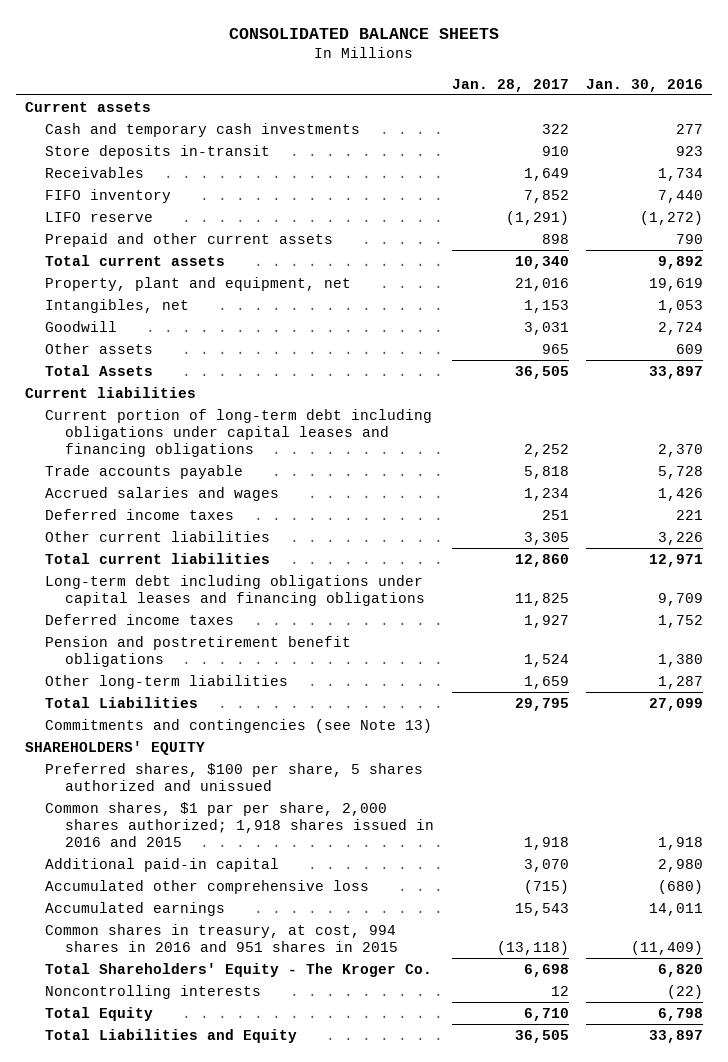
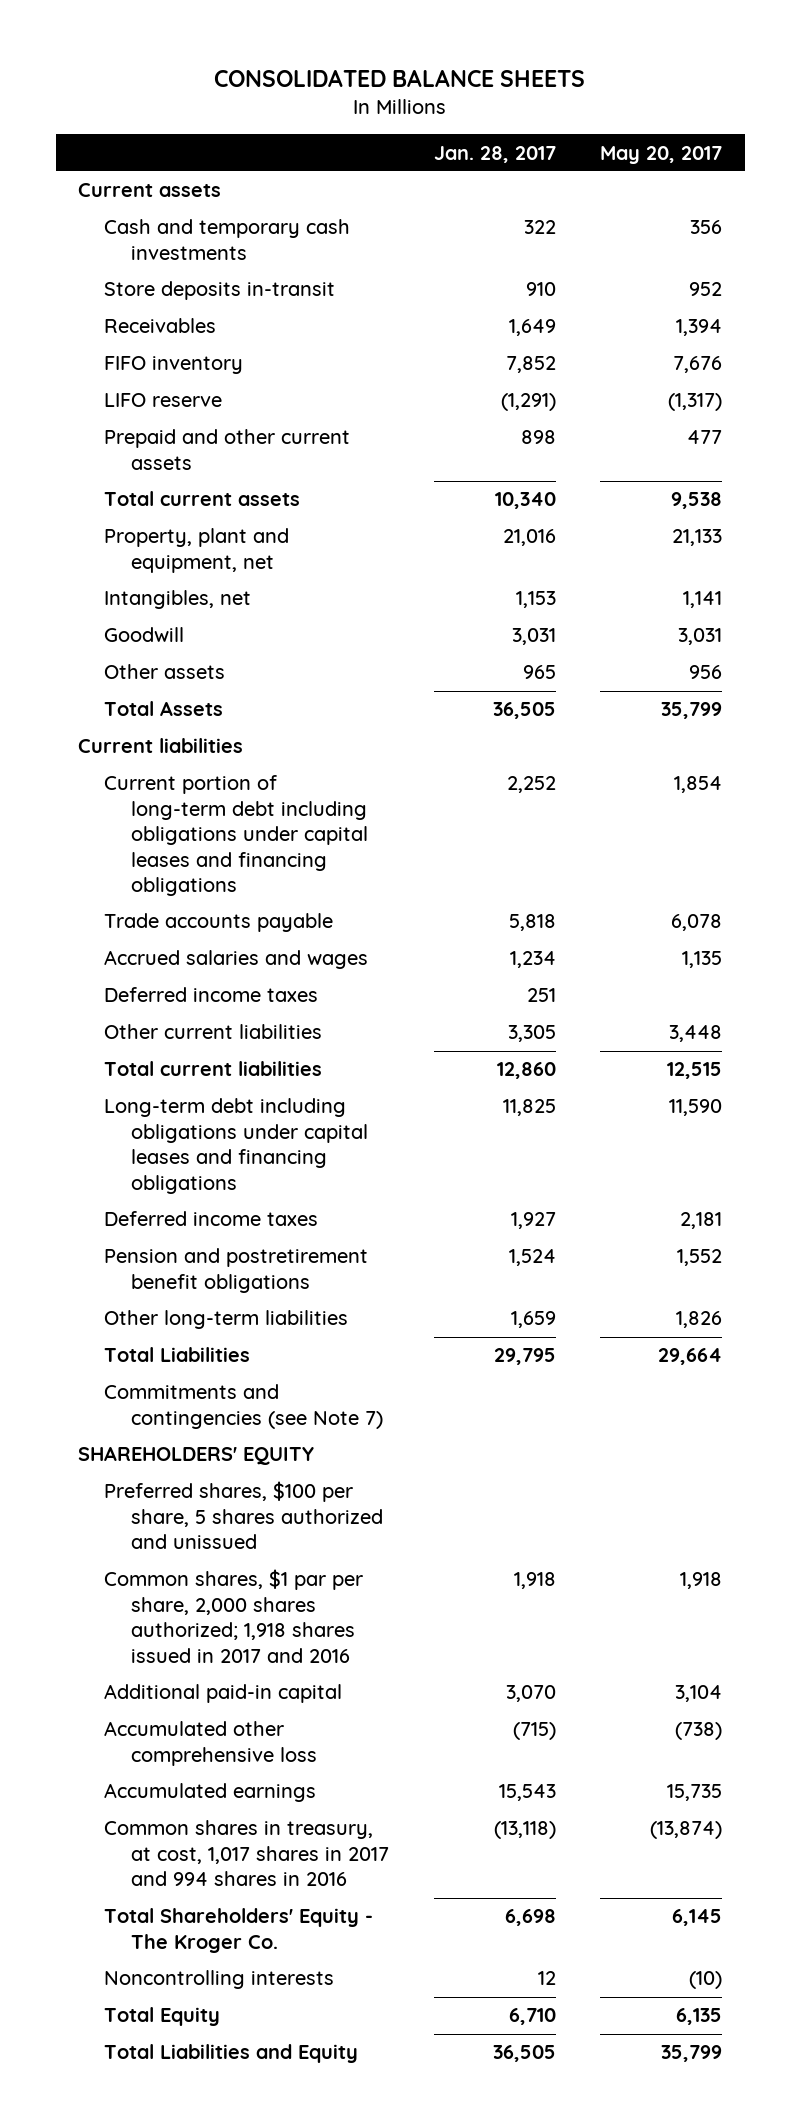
[586,78,704,92] Jan. 30, 2016 -> none
none -> [600,145,723,164] May 20, 2017
[44,718,432,733] Commitments and contingencies (see Note 13) -> [104,1384,383,1429] Commitments and contingencies (see Note 7)
[44,801,435,847] Common shares, $1 par per share, 2,000 shares authorized; 1,918 shares issued in 2016 and 2015 -> [104,1569,364,1663] Common shares, $1 par per share, 2,000 shares authorized; 1,918 shares issued in 2017 and 2016
[44,923,399,952] Common shares in treasury, at cost, 994 shares in 2016 and 951 shares in 2015 -> [104,1820,389,1887] Common shares in treasury, at cost, 1,017 shares in 2017 and 994 shares in 2016

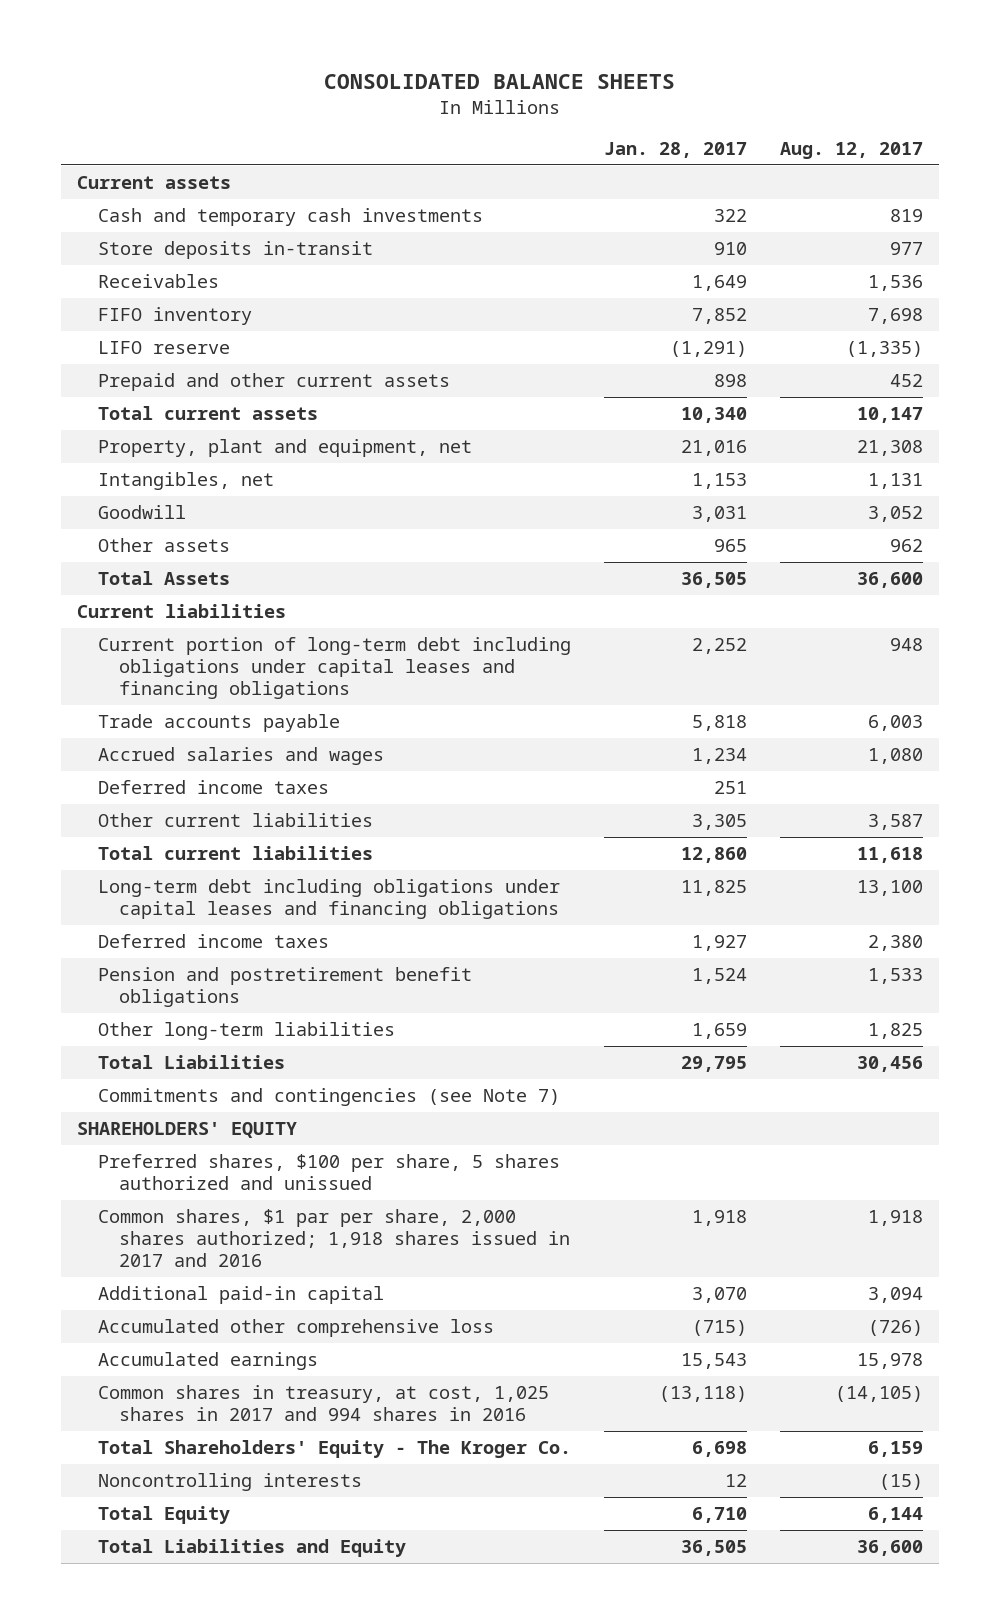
[600,145,723,164] May 20, 2017 -> none
none -> [779,142,923,160] Aug. 12, 2017
[104,1820,389,1887] Common shares in treasury, at cost, 1,017 shares in 2017 and 994 shares in 2016 -> [97,1385,549,1421] Common shares in treasury, at cost, 1,025 shares in 2017 and 994 shares in 2016

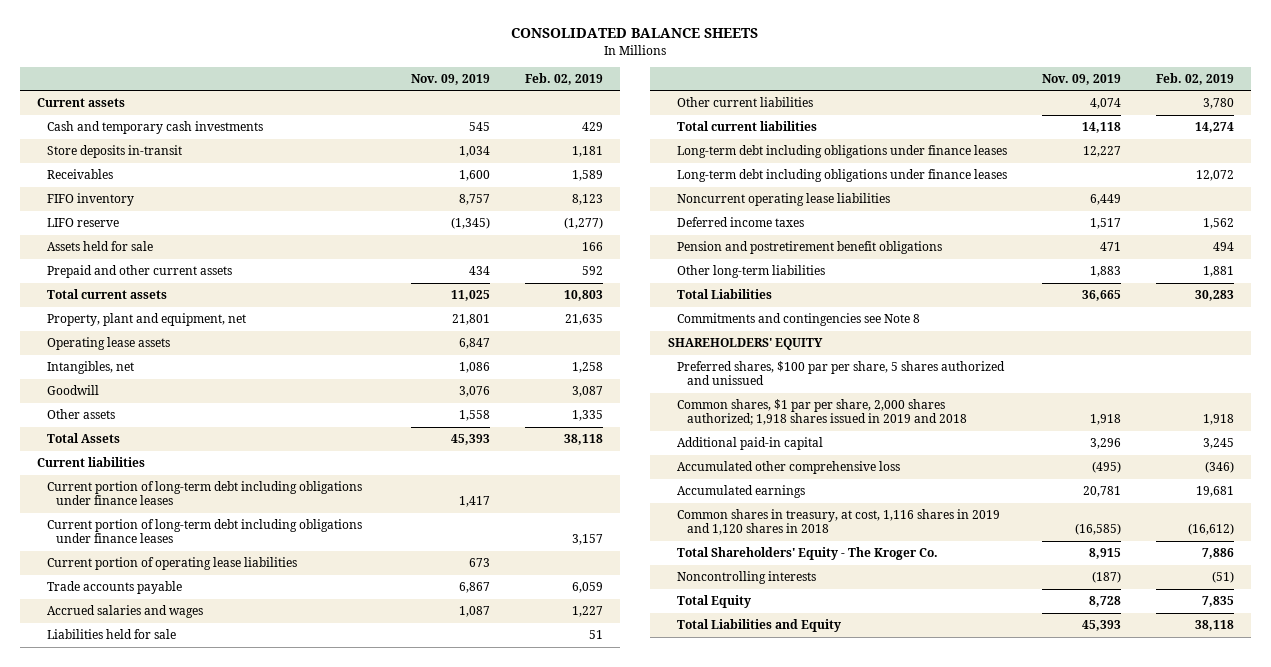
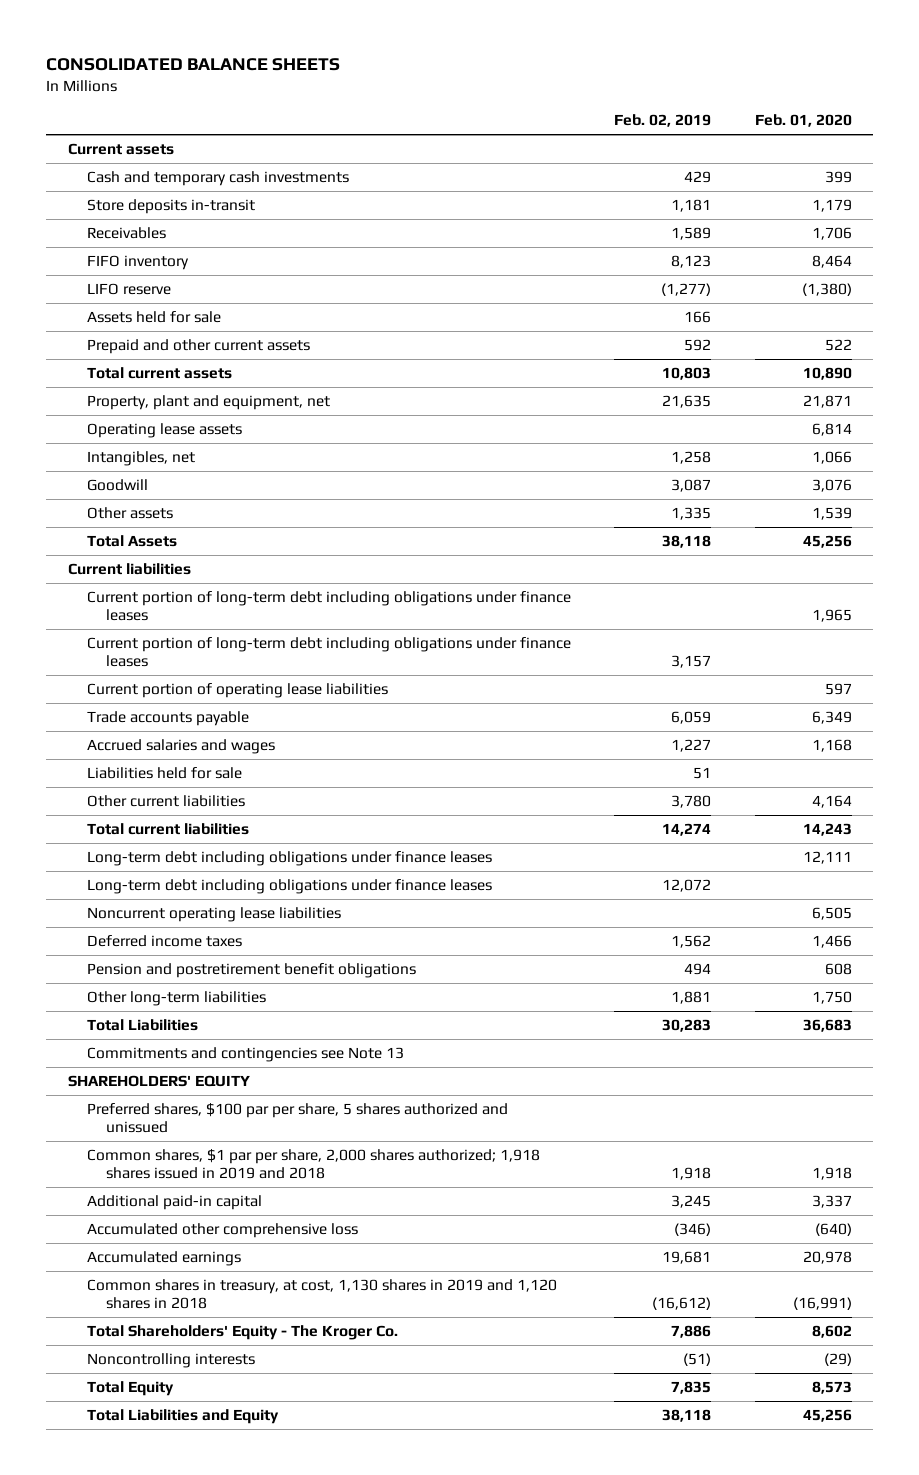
[411,73,491,85] Nov. 09, 2019 -> none
none -> [754,114,852,128] Feb. 01, 2020
[677,313,921,327] Commitments and contingencies see Note 8 -> [86,1046,404,1062] Commitments and contingencies see Note 13
[677,509,1001,536] Common shares in treasury, at cost, 1,116 shares in 2019 and 1,120 shares in 2018 -> [86,1278,557,1309] Common shares in treasury, at cost, 1,130 shares in 2019 and 1,120 shares in 2018

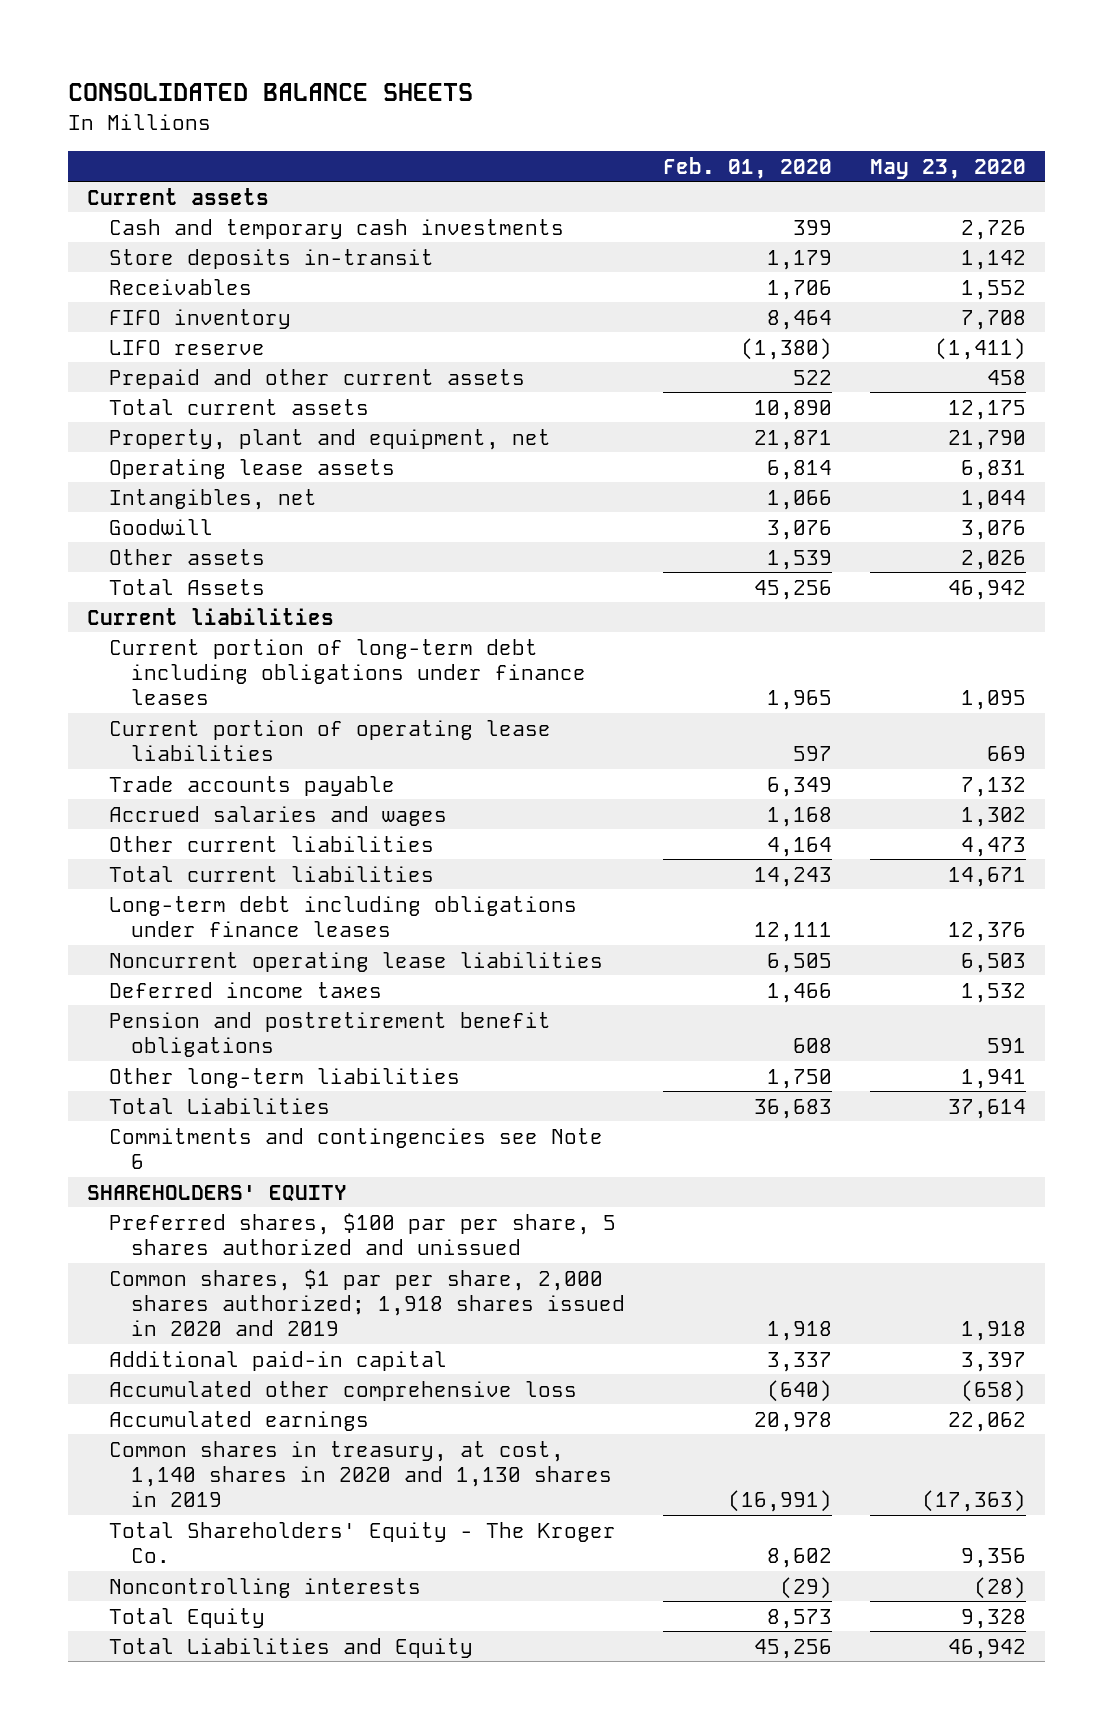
[614,114,712,128] Feb. 02, 2019 -> none
none -> [870,158,1027,179] May 23, 2020
[86,310,221,323] Assets held for sale -> none
[86,636,571,667] Current portion of long-term debt including obligations under finance leases -> none
[86,766,242,779] Liabilities held for sale -> none
[86,878,492,894] Long-term debt including obligations under finance leases -> none
[86,1046,404,1062] Commitments and contingencies see Note 13 -> [109,1127,604,1169] Commitments and contingencies see Note 6
[86,1148,540,1179] Common shares, $1 par per share, 2,000 shares authorized; 1,918 shares issued in 2019 and 2018 -> [109,1268,626,1337] Common shares, $1 par per share, 2,000 shares authorized; 1,918 shares issued in 2020 and 2019
[86,1278,557,1309] Common shares in treasury, at cost, 1,130 shares in 2019 and 1,120 shares in 2018 -> [109,1440,613,1508] Common shares in treasury, at cost, 1,140 shares in 2020 and 1,130 shares in 2019

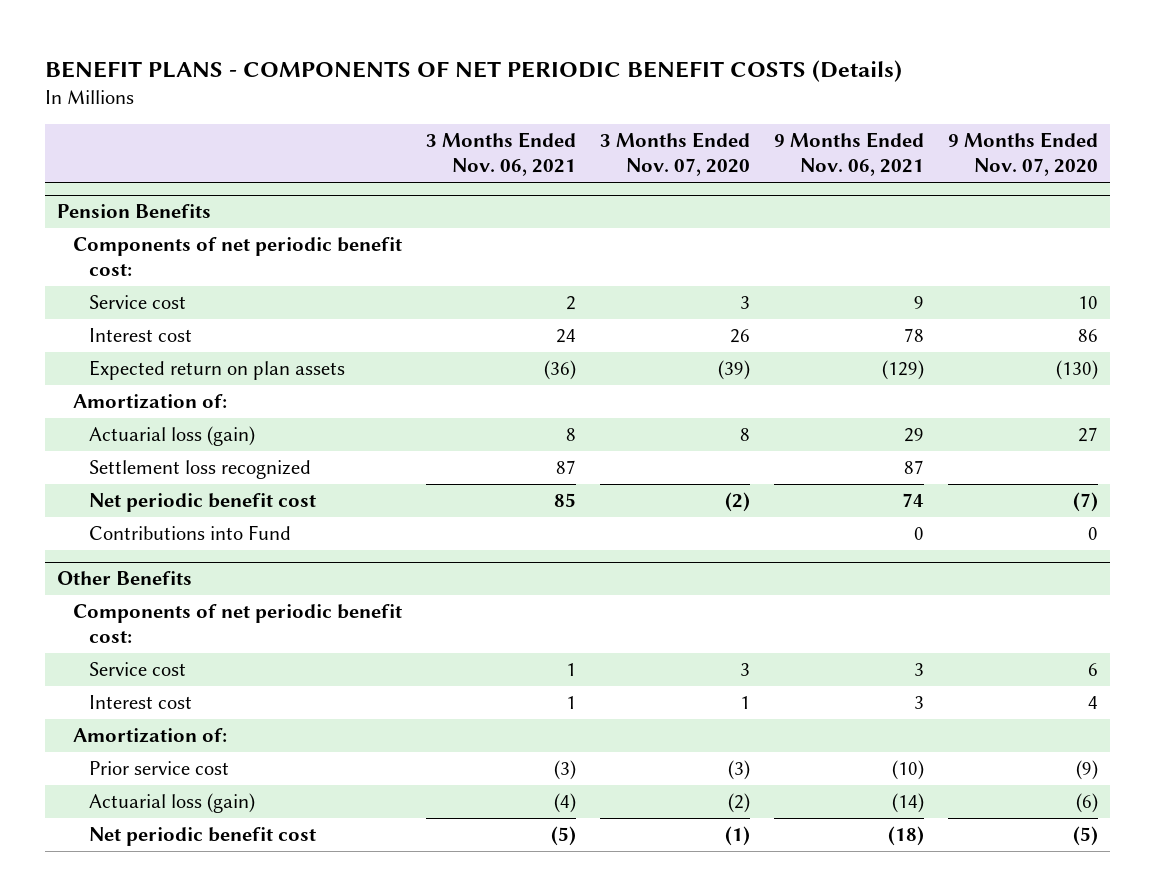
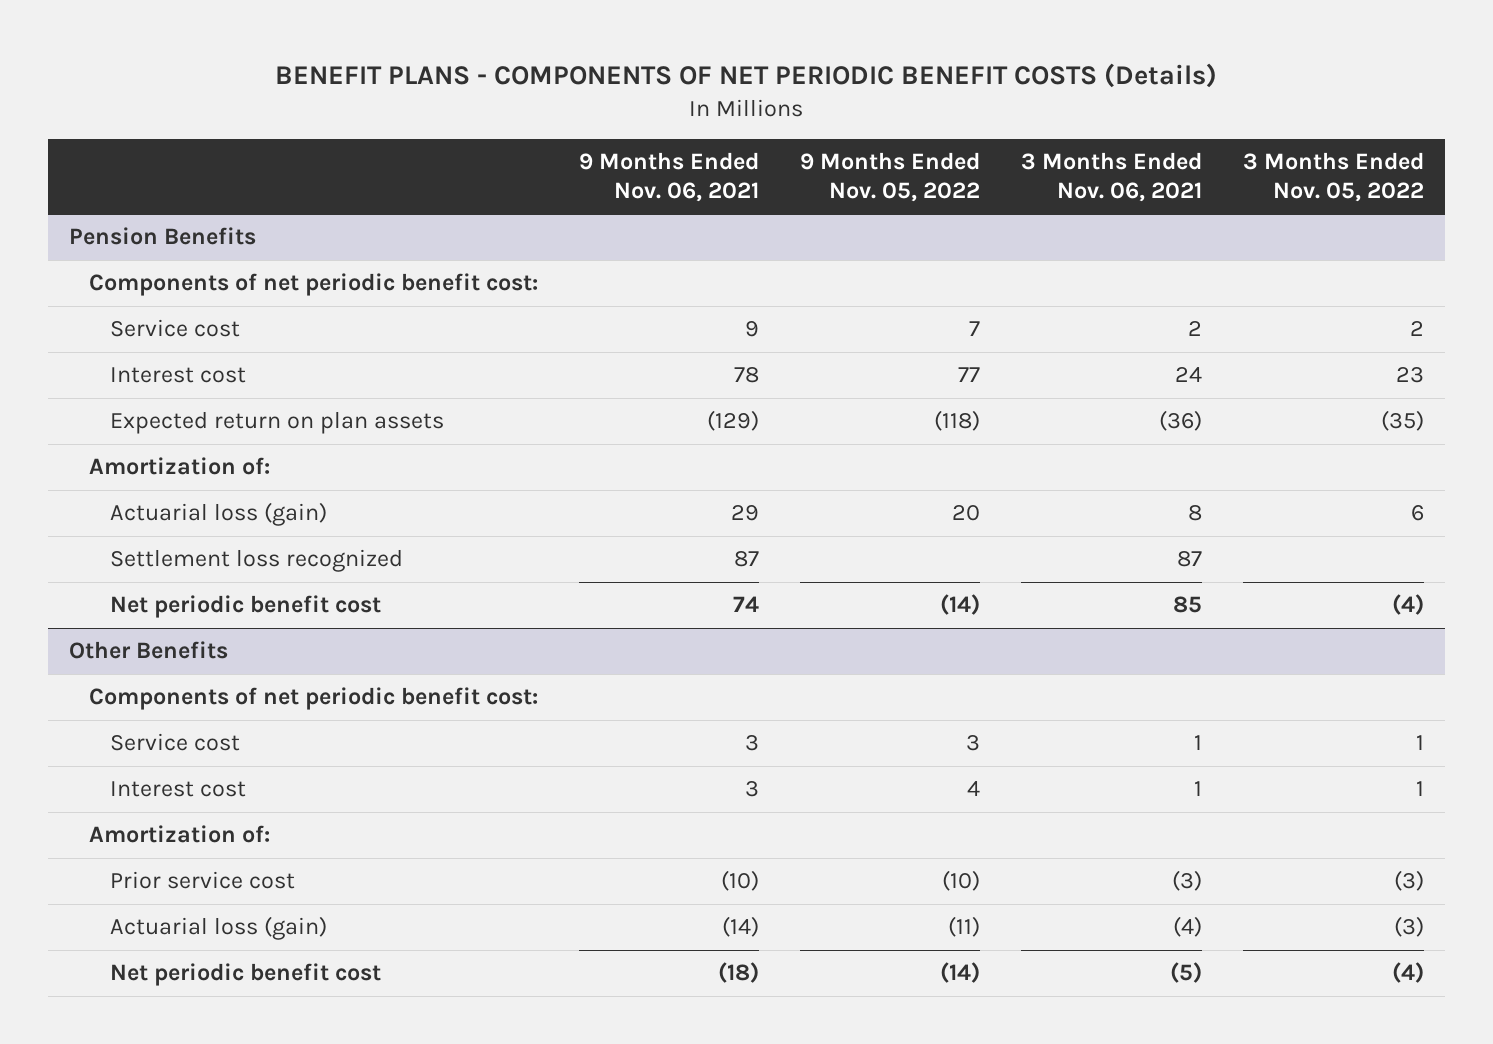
[599,132,750,177] 3 Months Ended Nov. 07, 2020 -> none
[947,132,1098,177] 9 Months Ended Nov. 07, 2020 -> none
none -> [800,152,981,202] 9 Months Ended Nov. 05, 2022
none -> [1243,152,1425,202] 3 Months Ended Nov. 05, 2022
[88,524,291,540] Contributions into Fund -> none

